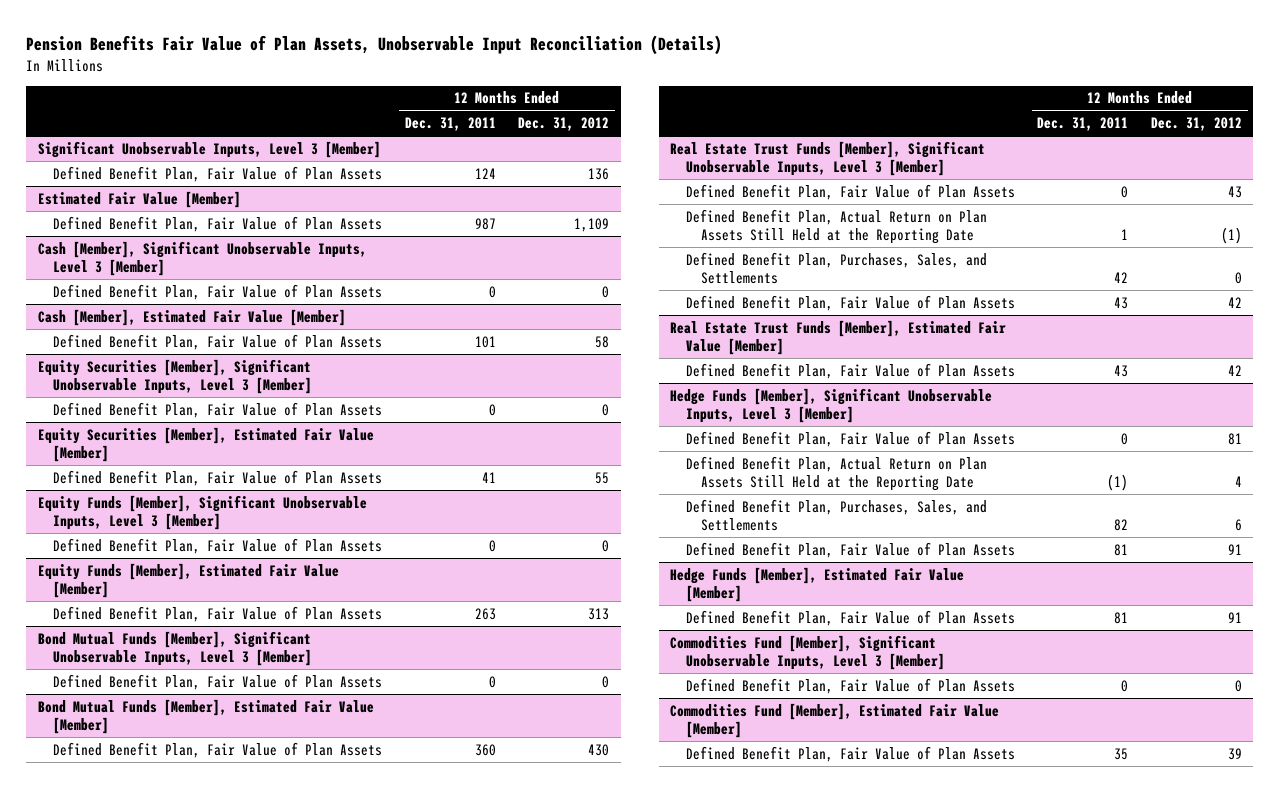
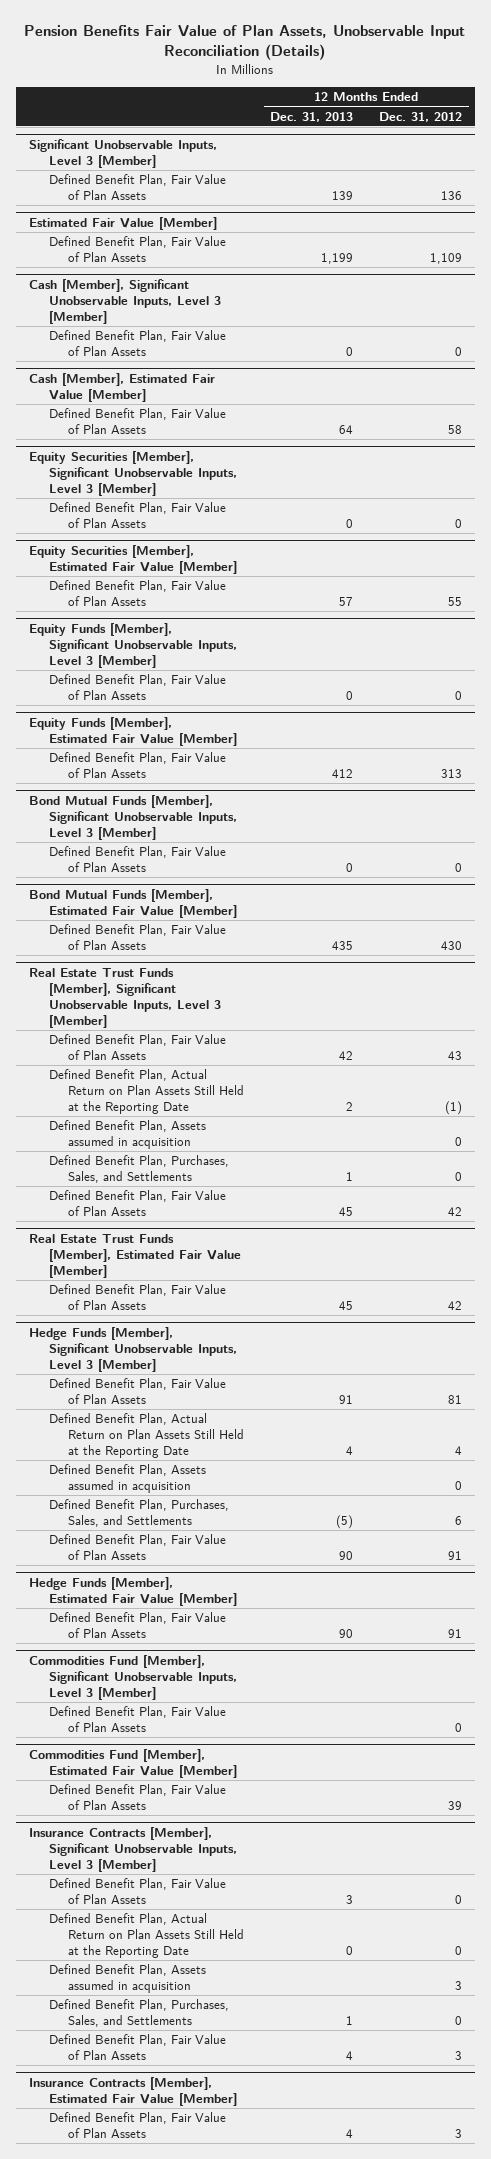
[404,117,496,132] Dec. 31, 2011 -> none
none -> [270,111,354,122] Dec. 31, 2013
none -> [48,1120,206,1150] Defined Benefit Plan, Assets assumed in acquisition
none -> [48,1464,206,1494] Defined Benefit Plan, Assets assumed in acquisition
none -> [28,1827,237,1873] Insurance Contracts [Member], Significant Unobservable Inputs, Level 3 [Member]
none -> [48,1878,226,1905] Defined Benefit Plan, Fair Value of Plan Assets
none -> [48,1913,245,1959] Defined Benefit Plan, Actual Return on Plan Assets Still Held at the Reporting Date
none -> [48,1964,206,1994] Defined Benefit Plan, Assets assumed in acquisition
none -> [48,1999,229,2028] Defined Benefit Plan, Purchases, Sales, and Settlements
none -> [48,2034,226,2061] Defined Benefit Plan, Fair Value of Plan Assets
none -> [28,2077,237,2107] Insurance Contracts [Member], Estimated Fair Value [Member]
none -> [48,2112,226,2139] Defined Benefit Plan, Fair Value of Plan Assets

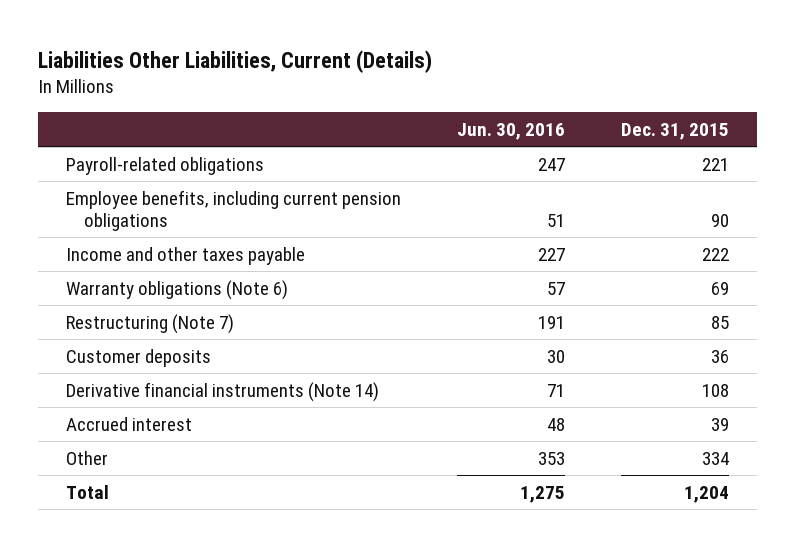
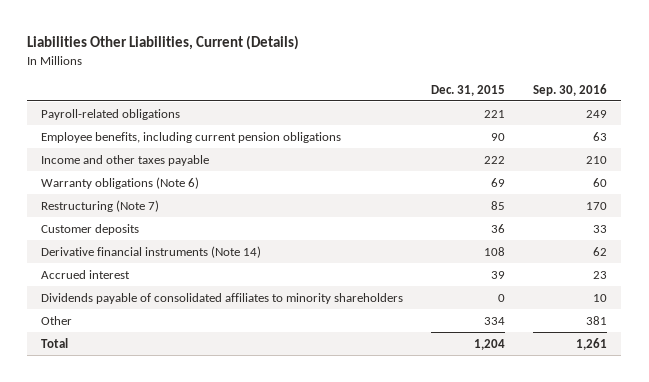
[457,122,566,140] Jun. 30, 2016 -> none
none -> [533,83,608,96] Sep. 30, 2016
none -> [41,292,404,304] Dividends payable of consolidated affiliates to minority shareholders

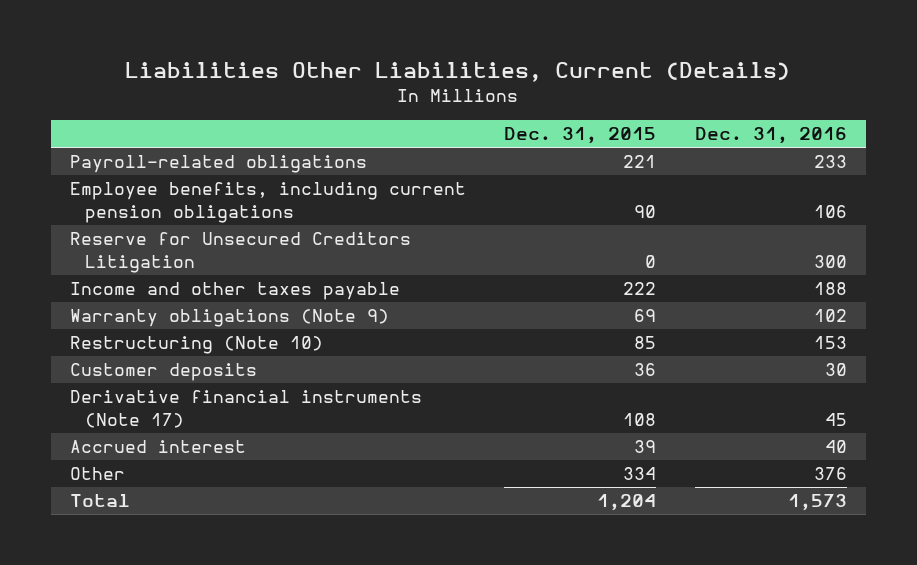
[533,83,608,96] Sep. 30, 2016 -> none
none -> [694,127,847,145] Dec. 31, 2016
none -> [70,232,412,273] Reserve for Unsecured Creditors Litigation
[41,176,200,189] Warranty obligations (Note 6) -> [70,309,390,328] Warranty obligations (Note 9)
[41,199,160,212] Restructuring (Note 7) -> [70,336,324,355] Restructuring (Note 10)
[41,245,262,258] Derivative financial instruments (Note 14) -> [70,390,423,428] Derivative financial instruments (Note 17)
[41,292,404,304] Dividends payable of consolidated affiliates to minority shareholders -> none

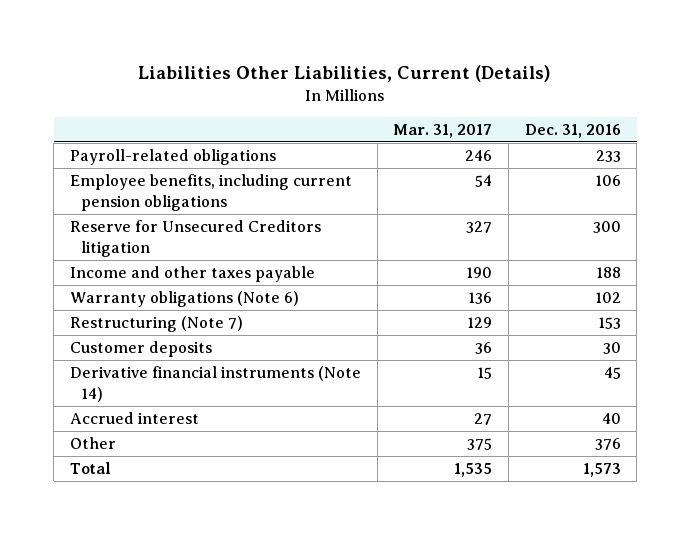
[504,127,657,145] Dec. 31, 2015 -> none
none -> [393,123,493,138] Mar. 31, 2017
[70,232,412,273] Reserve for Unsecured Creditors Litigation -> [69,220,321,257] Reserve for Unsecured Creditors litigation
[70,309,390,328] Warranty obligations (Note 9) -> [69,291,299,308] Warranty obligations (Note 6)
[70,336,324,355] Restructuring (Note 10) -> [69,316,243,333] Restructuring (Note 7)
[70,390,423,428] Derivative financial instruments (Note 17) -> [69,366,361,402] Derivative financial instruments (Note 14)

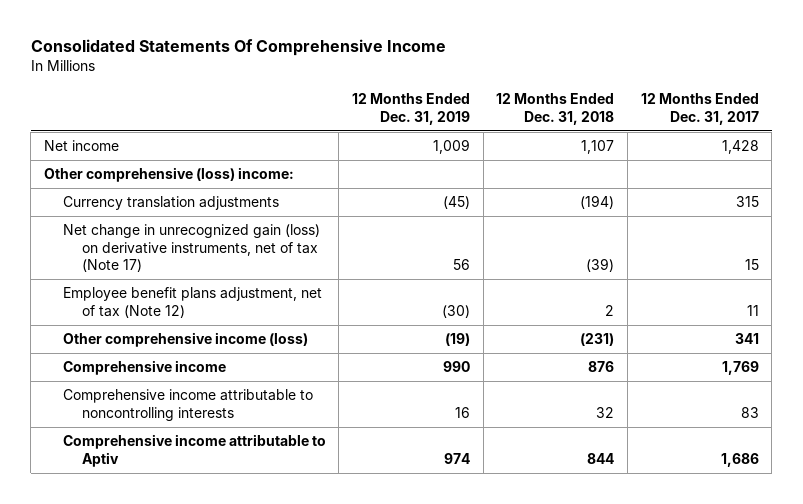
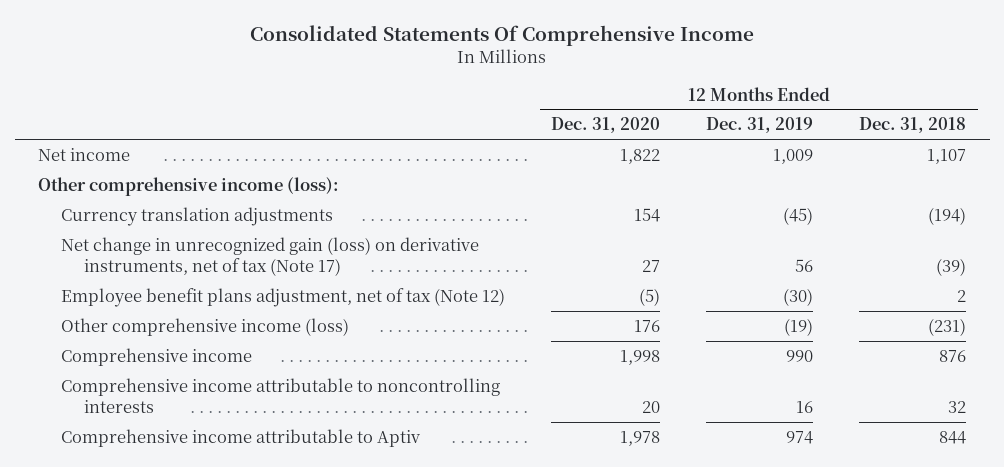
[640,92,759,125] 12 Months Ended Dec. 31, 2017 -> none
none -> [551,117,661,134] Dec. 31, 2020
[43,167,294,183] Other comprehensive (loss) income: -> [37,176,339,196] Other comprehensive income (loss):

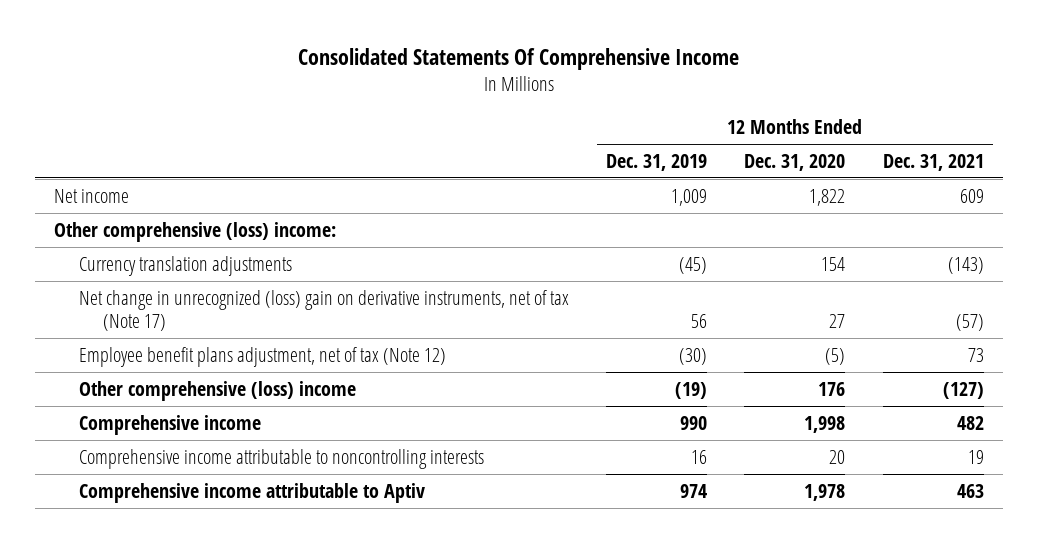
[859,117,967,134] Dec. 31, 2018 -> none
none -> [882,153,984,171] Dec. 31, 2021
[37,176,339,196] Other comprehensive income (loss): -> [53,221,336,242] Other comprehensive (loss) income:
[60,236,479,277] Net change in unrecognized gain (loss) on derivative instruments, net of tax (Note 17) -> [78,289,569,332] Net change in unrecognized (loss) gain on derivative instruments, net of tax (Note 17)
[60,317,349,336] Other comprehensive income (loss) -> [78,380,356,401] Other comprehensive (loss) income

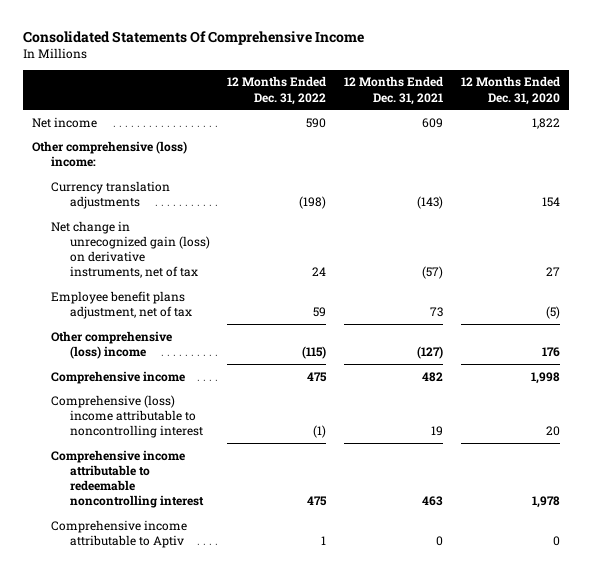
[606,153,708,171] Dec. 31, 2019 -> none
none -> [227,76,327,105] 12 Months Ended Dec. 31, 2022
[78,289,569,332] Net change in unrecognized (loss) gain on derivative instruments, net of tax (Note 17) -> [50,220,210,279] Net change in unrecognized gain (loss) on derivative instruments, net of tax
[78,346,446,367] Employee benefit plans adjustment, net of tax (Note 12) -> [50,290,192,319] Employee benefit plans adjustment, net of tax
[78,448,484,469] Comprehensive income attributable to noncontrolling interests -> [50,394,203,439] Comprehensive (loss) income attributable to noncontrolling interest
none -> [50,449,204,509] Comprehensive income attributable to redeemable noncontrolling interest
[804,483,846,501] 1,978 -> [552,535,560,546] 0
[956,483,984,498] 463 -> [436,535,444,546] 0

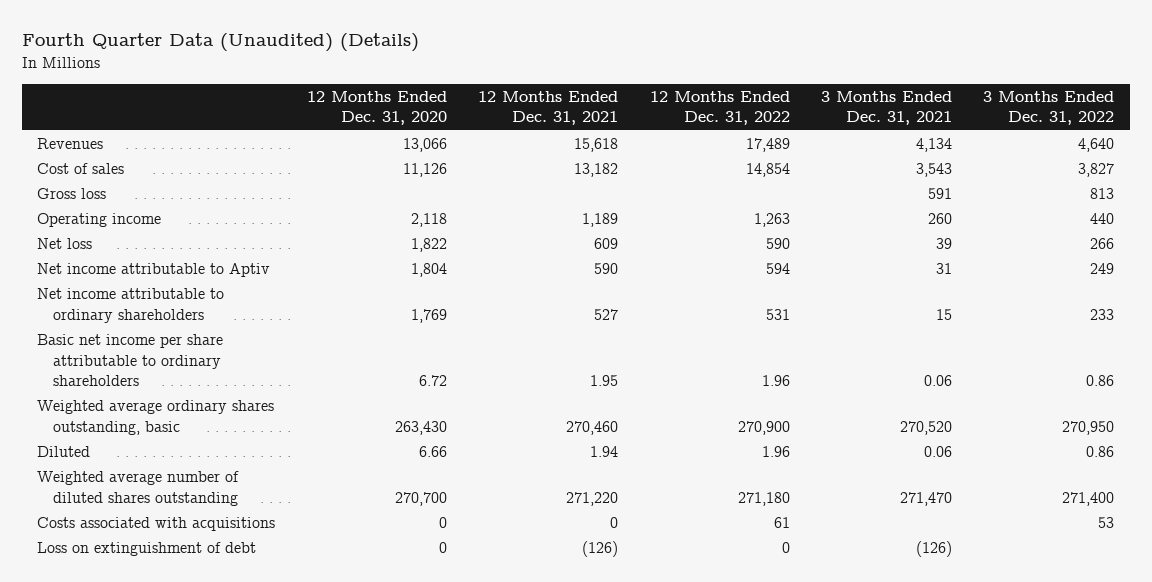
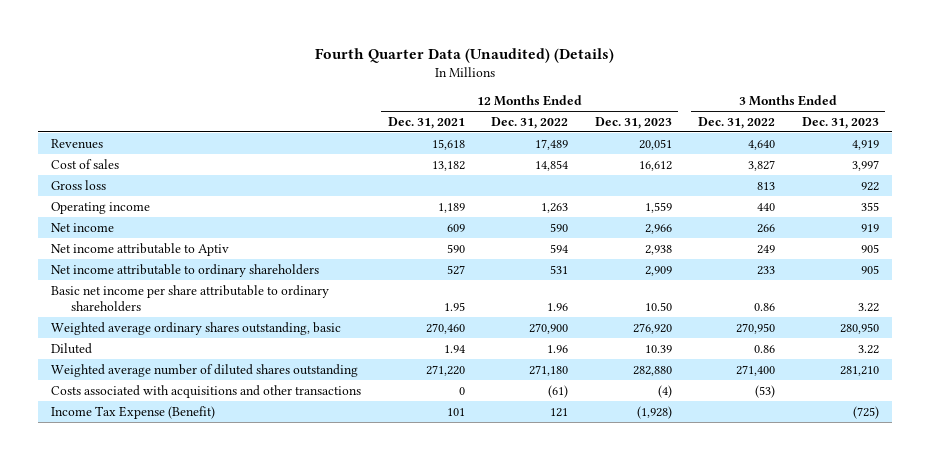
[306,90,447,126] 12 Months Ended Dec. 31, 2020 -> none
[820,90,952,126] 3 Months Ended Dec. 31, 2021 -> none
none -> [594,117,672,130] Dec. 31, 2023
none -> [801,117,879,130] Dec. 31, 2023
[37,238,93,250] Net loss -> [51,222,115,232] Net income
[37,542,257,557] Loss on extinguishment of debt -> none
[37,517,276,532] Costs associated with acquisitions -> [51,384,362,398] Costs associated with acquisitions and other transactions
[773,517,790,529] 61 -> [548,384,569,398] (61)
[1098,517,1115,529] 53 -> [755,384,776,398] (53)
none -> [51,405,216,419] Income Tax Expense (Benefit)

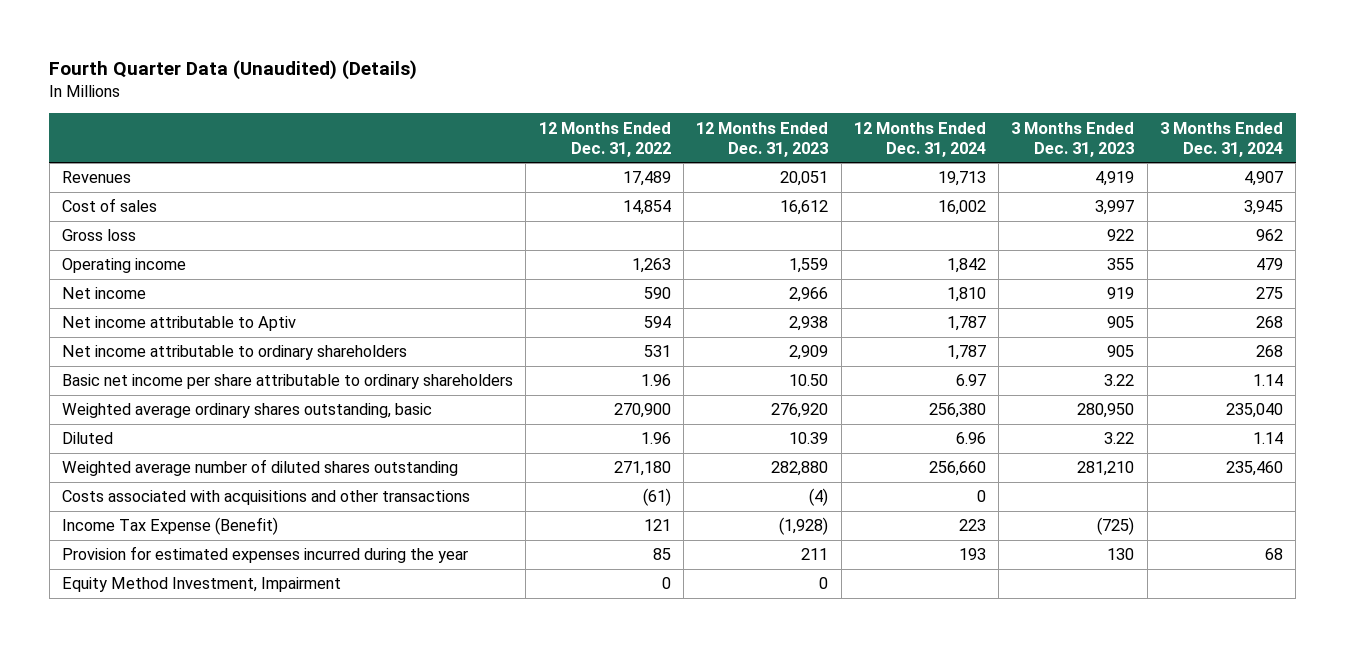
[387,117,465,130] Dec. 31, 2021 -> none
[698,117,776,130] Dec. 31, 2022 -> none
none -> [853,121,986,157] 12 Months Ended Dec. 31, 2024
none -> [1160,121,1284,157] 3 Months Ended Dec. 31, 2024
none -> [61,546,468,564] Provision for estimated expenses incurred during the year
none -> [61,577,341,593] Equity Method Investment, Impairment

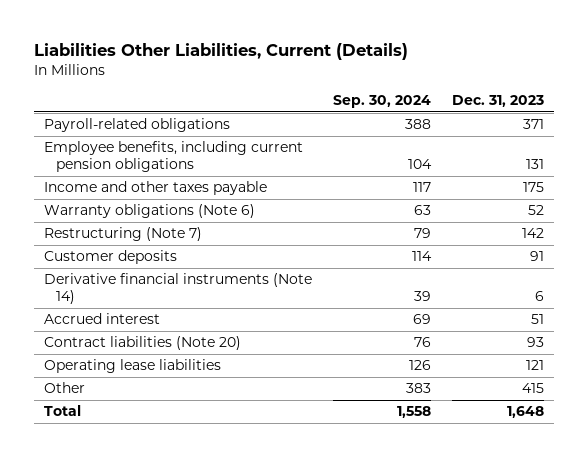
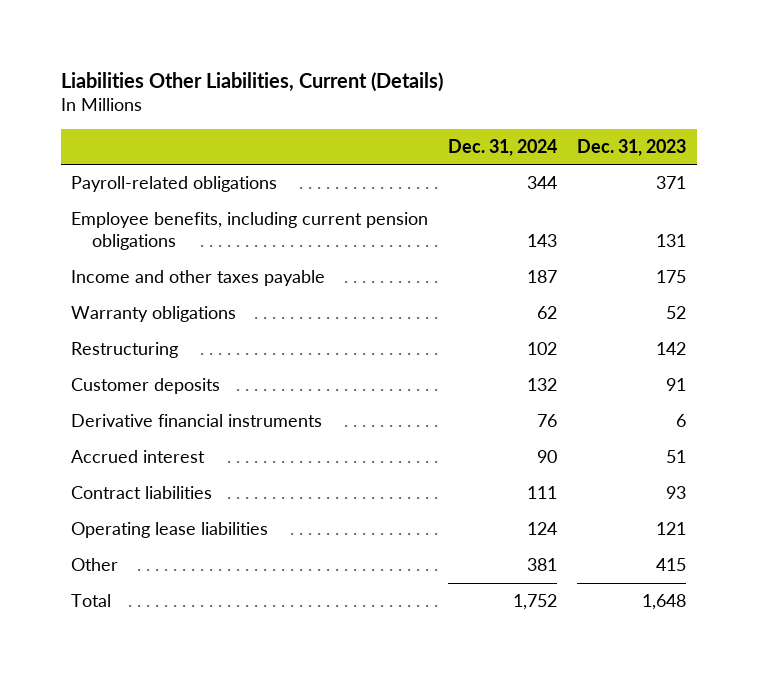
[333,95,432,109] Sep. 30, 2024 -> none
none -> [448,138,558,156] Dec. 31, 2024
[44,204,256,219] Warranty obligations (Note 6) -> [70,306,236,323] Warranty obligations
[44,227,203,242] Restructuring (Note 7) -> [70,342,178,359] Restructuring
[44,273,313,305] Derivative financial instruments (Note 14) -> [70,414,322,428] Derivative financial instruments
[44,336,242,351] Contract liabilities (Note 20) -> [70,486,212,500] Contract liabilities

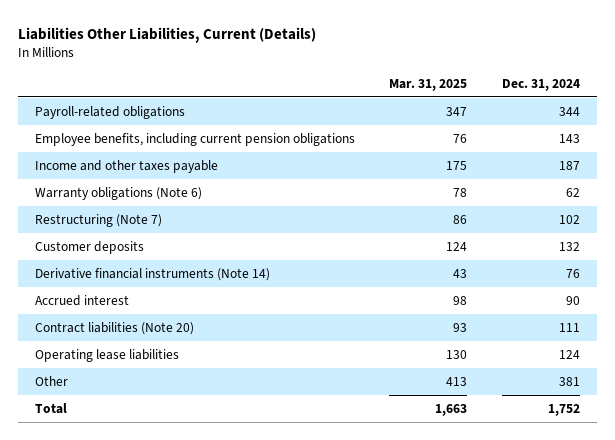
[577,138,687,156] Dec. 31, 2023 -> none
none -> [389,78,468,91] Mar. 31, 2025
[70,306,236,323] Warranty obligations -> [35,186,203,200] Warranty obligations (Note 6)
[70,342,178,359] Restructuring -> [35,213,163,227] Restructuring (Note 7)
[70,414,322,428] Derivative financial instruments -> [35,267,271,281] Derivative financial instruments (Note 14)
[70,486,212,500] Contract liabilities -> [35,321,195,335] Contract liabilities (Note 20)

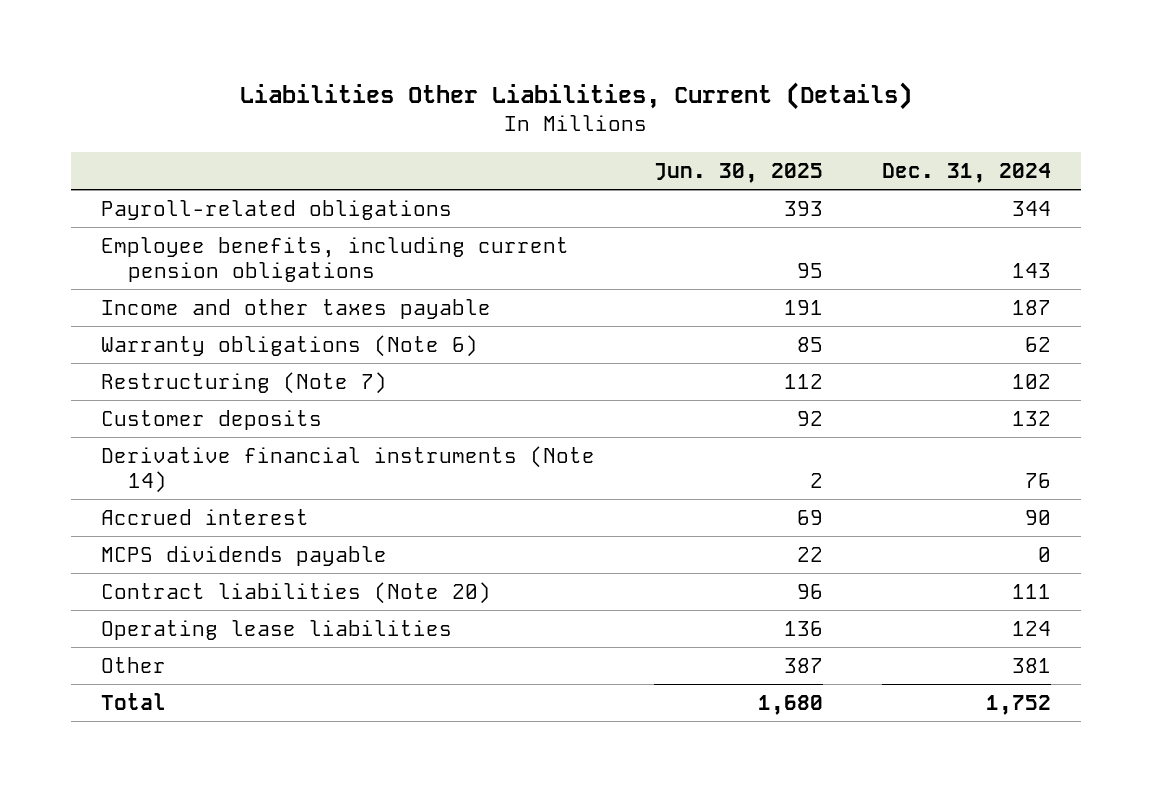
[389,78,468,91] Mar. 31, 2025 -> none
none -> [654,162,824,183] Jun. 30, 2025
none -> [100,545,387,566] MCPS dividends payable

